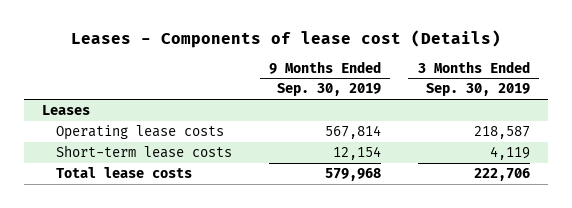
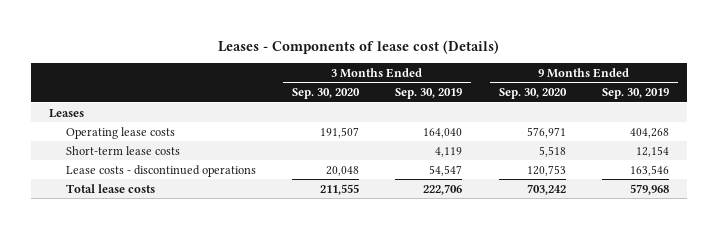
none -> [292,88,361,100] Sep. 30, 2020
none -> [498,88,567,100] Sep. 30, 2020
[324,125,381,140] 567,814 -> [629,127,669,138] 404,268
[473,126,530,140] 218,587 -> [423,127,463,138] 164,040
none -> [66,164,257,177] Lease costs - discontinued operations

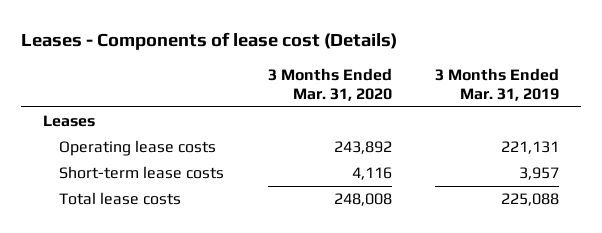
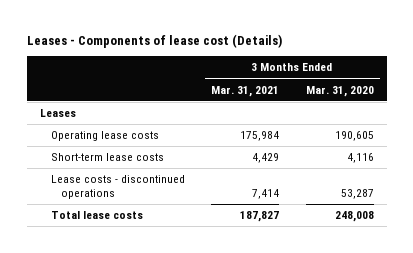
[435,67,560,101] 3 Months Ended Mar. 31, 2019 -> none
none -> [211,85,280,97] Mar. 31, 2021
[333,140,392,154] 243,892 -> [334,131,374,142] 190,605
none -> [50,175,185,199] Lease costs - discontinued operations

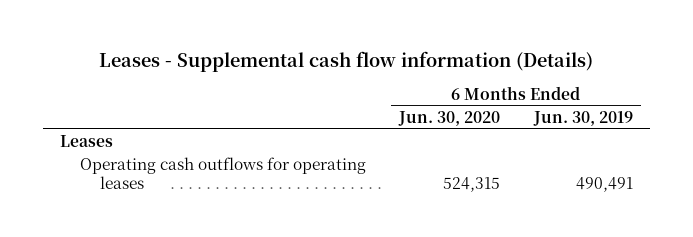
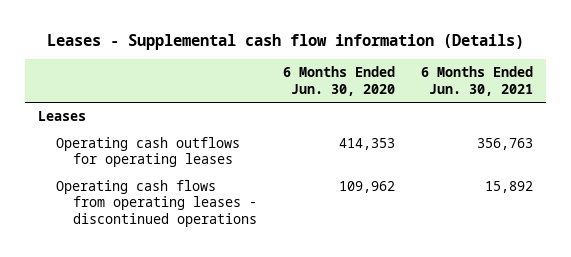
[532,111,633,127] Jun. 30, 2019 -> none
none -> [421,66,534,96] 6 Months Ended Jun. 30, 2021
[443,176,501,192] 524,315 -> [339,138,396,151] 414,353
none -> [55,180,258,227] Operating cash flows from operating leases - discontinued operations

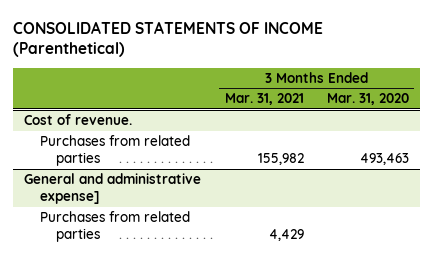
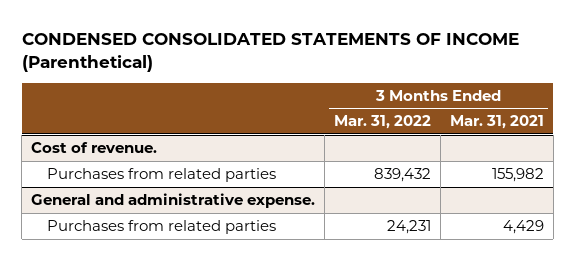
[12,20,323,58] CONSOLIDATED STATEMENTS OF INCOME (Parenthetical) -> [21,33,519,73] CONDENSED CONSOLIDATED STATEMENTS OF INCOME (Parenthetical)
[326,93,409,106] Mar. 31, 2020 -> none
none -> [334,115,432,130] Mar. 31, 2022
[24,173,202,205] General and administrative expense] -> [31,192,316,208] General and administrative expense.

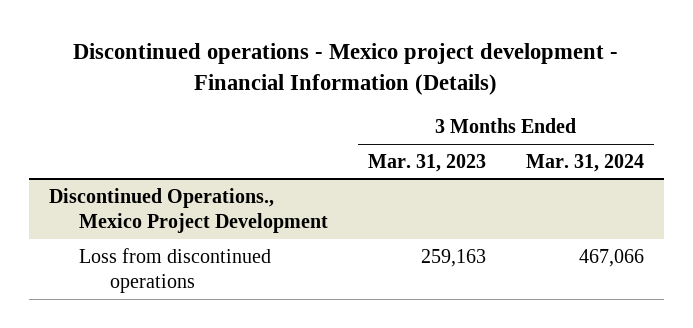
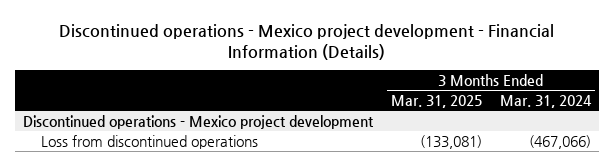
[368,153,487,172] Mar. 31, 2023 -> none
none -> [391,95,483,109] Mar. 31, 2025
[48,187,329,234] Discontinued Operations., Mexico Project Development -> none
none -> [23,114,375,129] Discontinued operations - Mexico project development
[579,248,645,267] 467,066 -> [528,134,591,149] (467,066)

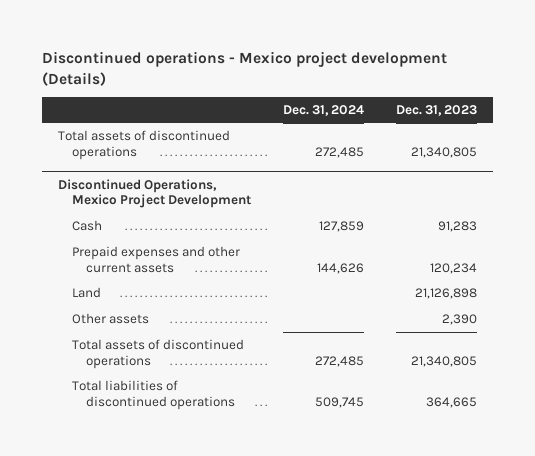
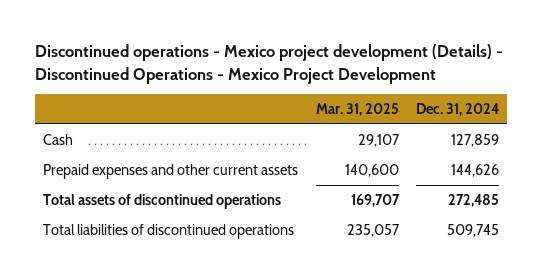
[42,50,448,86] Discontinued operations - Mexico project development (Details) -> [34,44,503,84] Discontinued operations - Mexico project development (Details) - Discontinued Operations - Mexico Project Development
[395,104,477,116] Dec. 31, 2023 -> none
none -> [315,103,399,117] Mar. 31, 2025
[58,130,231,160] Total assets of discontinued operations -> none
[58,178,252,209] Discontinued Operations, Mexico Project Development -> none
[72,287,102,299] Land -> none
[72,313,150,325] Other assets -> none

